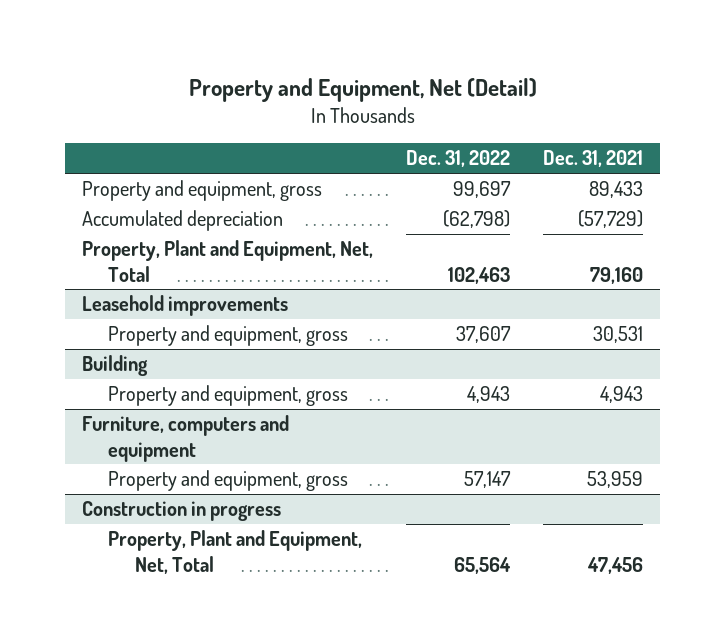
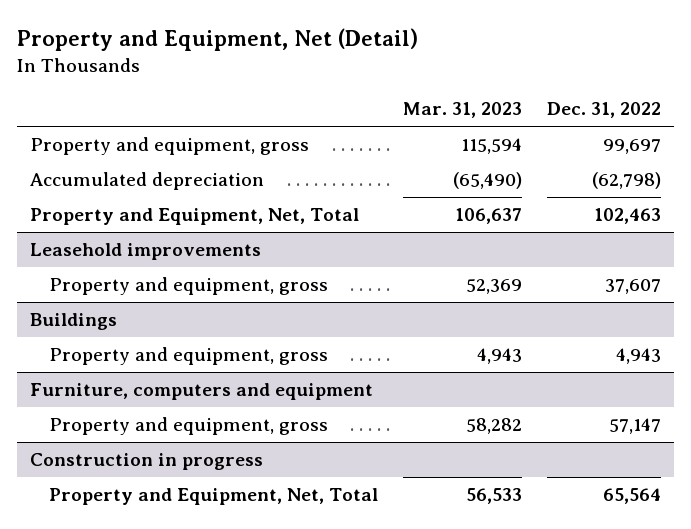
[543,150,644,168] Dec. 31, 2021 -> none
none -> [402,102,522,119] Mar. 31, 2023
[81,240,373,282] Property, Plant and Equipment, Net, Total -> [29,208,359,226] Property and Equipment, Net, Total
[81,355,148,377] Building -> [29,313,117,331] Buildings
[108,530,363,574] Property, Plant and Equipment, Net, Total -> [48,488,378,506] Property and Equipment, Net, Total

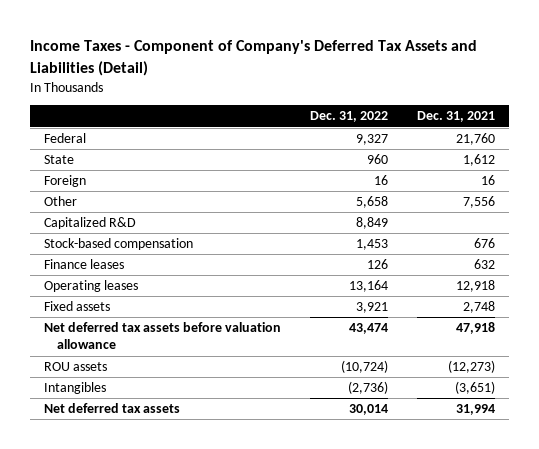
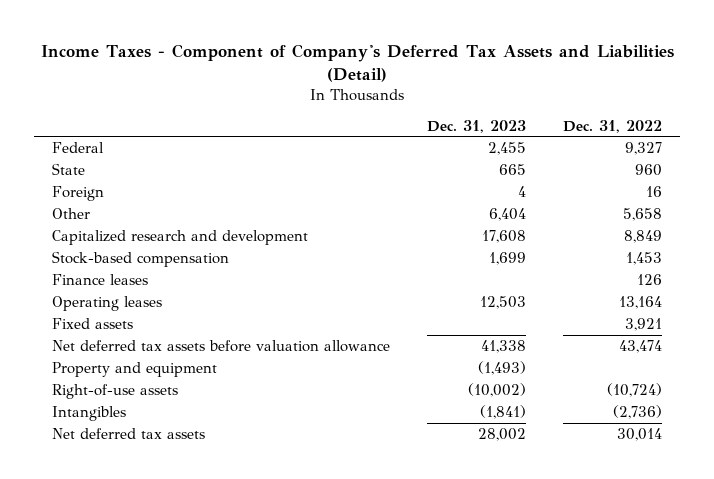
[416,111,495,123] Dec. 31, 2021 -> none
none -> [427,119,527,133] Dec. 31, 2023
[44,217,137,230] Capitalized R&D -> [52,229,309,245] Capitalized research and development
none -> [52,361,218,377] Property and equipment
[44,362,108,372] ROU assets -> [52,383,179,399] Right-of-use assets

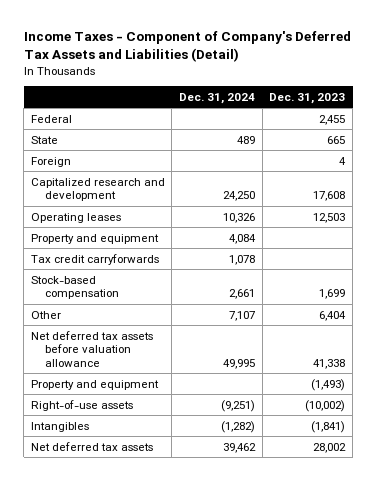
[562,119,662,133] Dec. 31, 2022 -> none
none -> [179,92,256,104] Dec. 31, 2024
[52,273,149,285] Finance leases -> none
[52,317,134,329] Fixed assets -> [30,233,159,244] Property and equipment
none -> [30,253,159,265] Tax credit carryforwards
[52,250,230,267] Stock-based compensation -> [30,275,120,300] Stock-based compensation
[52,207,91,219] Other -> [30,310,61,319] Other

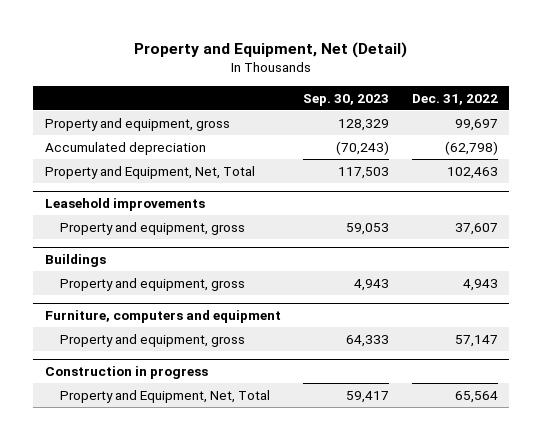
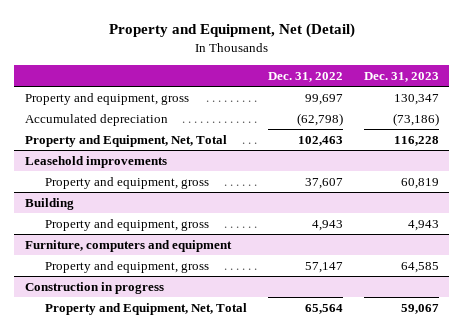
[303,93,390,106] Sep. 30, 2023 -> none
none -> [363,71,439,82] Dec. 31, 2023
[44,253,106,267] Buildings -> [24,197,74,210] Building

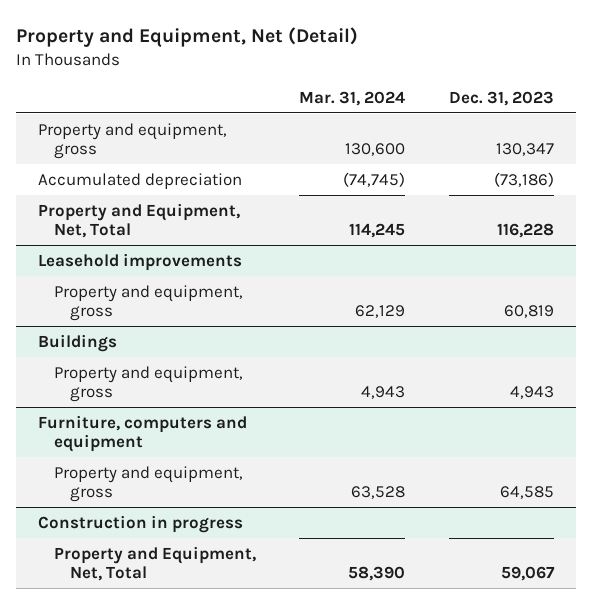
[267,71,343,82] Dec. 31, 2022 -> none
none -> [299,90,406,106] Mar. 31, 2024
[24,197,74,210] Building -> [37,333,117,352] Buildings

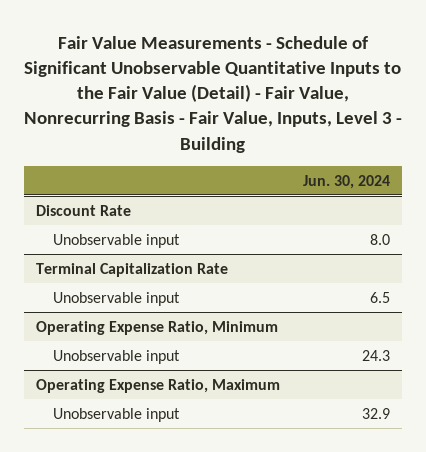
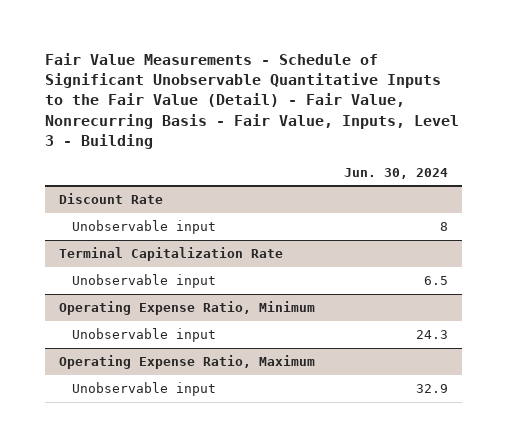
[370,233,391,245] 8.0 -> [440,222,449,232] 8

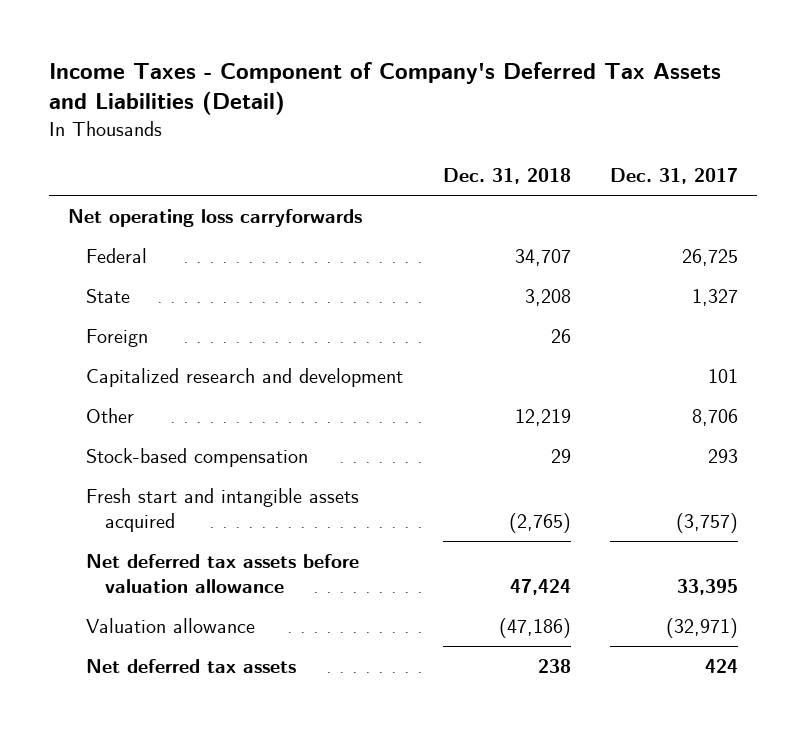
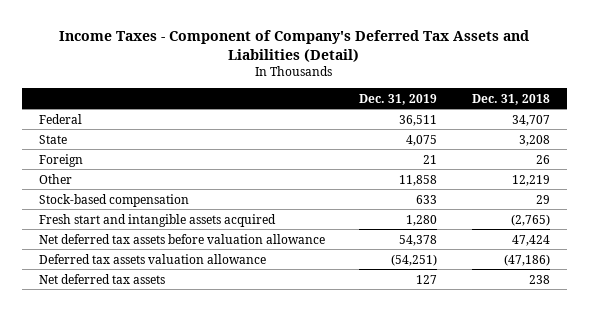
[609,168,738,185] Dec. 31, 2017 -> none
none -> [359,93,438,105] Dec. 31, 2019
[68,208,363,227] Net operating loss carryforwards -> none
[86,367,404,387] Capitalized research and development -> none
[86,617,256,633] Valuation allowance -> [39,253,267,264] Deferred tax assets valuation allowance

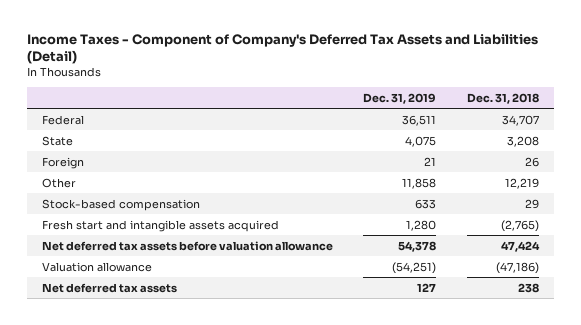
[39,253,267,264] Deferred tax assets valuation allowance -> [41,261,152,272] Valuation allowance

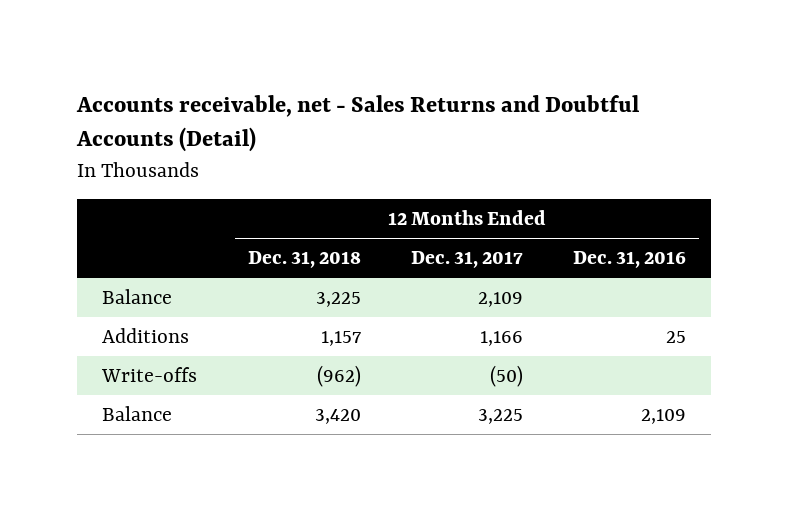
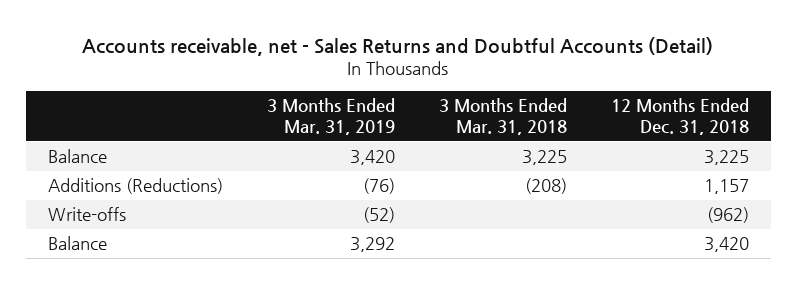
[410,251,523,269] Dec. 31, 2017 -> none
[573,251,687,269] Dec. 31, 2016 -> none
none -> [266,98,395,136] 3 Months Ended Mar. 31, 2019
none -> [438,98,567,136] 3 Months Ended Mar. 31, 2018
[102,327,190,343] Additions -> [48,178,224,195] Additions (Reductions)

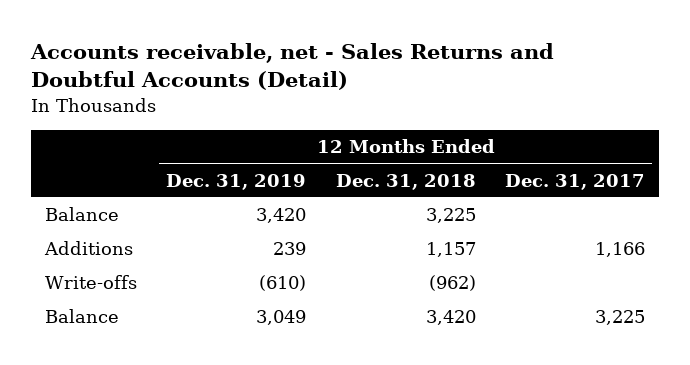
[266,98,395,136] 3 Months Ended Mar. 31, 2019 -> none
[438,98,567,136] 3 Months Ended Mar. 31, 2018 -> none
none -> [166,173,307,190] Dec. 31, 2019
none -> [504,173,645,190] Dec. 31, 2017
[48,178,224,195] Additions (Reductions) -> [44,241,134,256] Additions

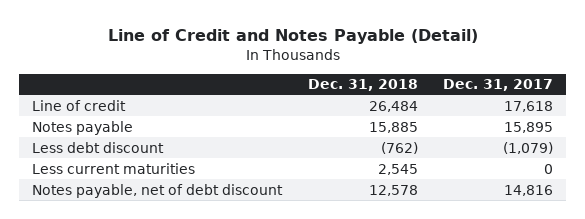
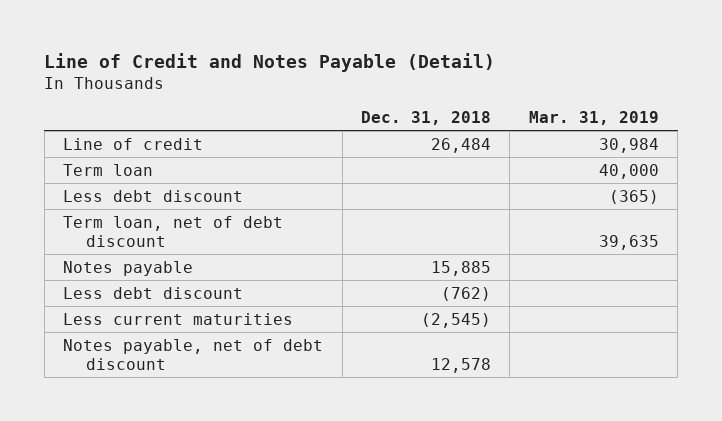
[443,79,554,92] Dec. 31, 2017 -> none
none -> [528,111,659,126] Mar. 31, 2019
none -> [63,163,154,176] Term loan
none -> [63,189,244,202] Less debt discount
none -> [63,215,284,247] Term loan, net of debt discount
[377,163,418,175] 2,545 -> [420,312,491,328] (2,545)

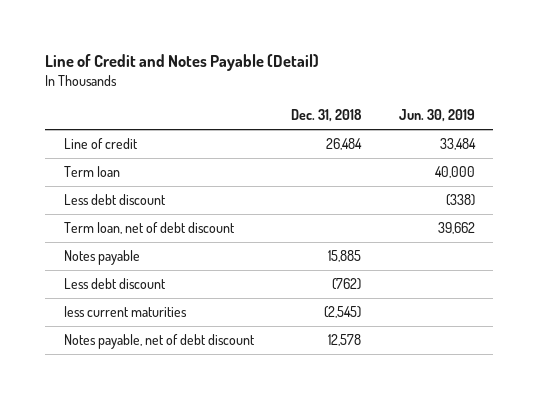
[528,111,659,126] Mar. 31, 2019 -> none
none -> [398,109,475,123] Jun. 30, 2019
[63,312,294,325] Less current maturities -> [64,306,188,318] less current maturities

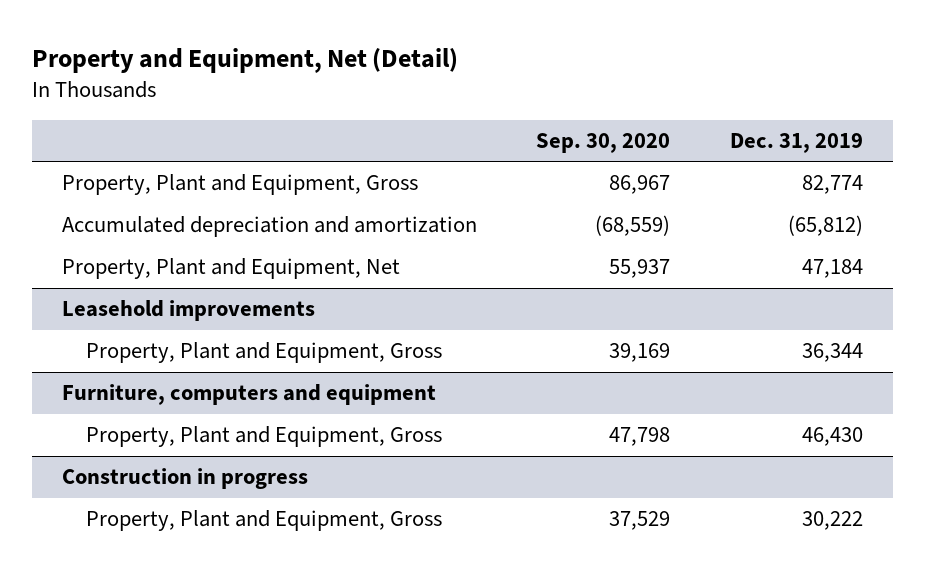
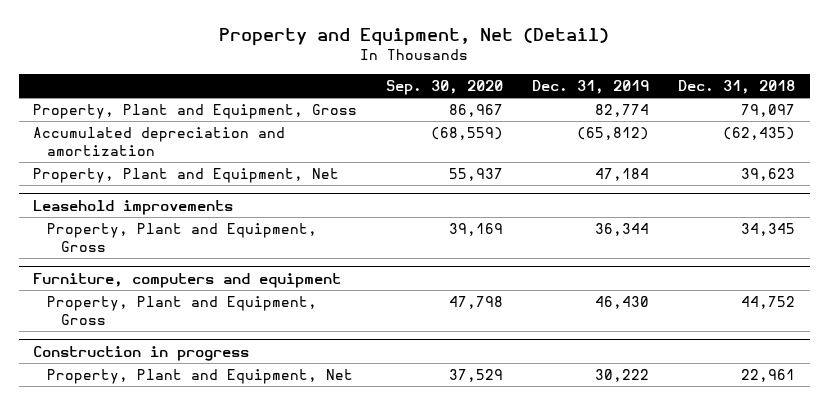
none -> [678,80,796,95] Dec. 31, 2018
[85,510,442,532] Property, Plant and Equipment, Gross -> [47,368,354,384] Property, Plant and Equipment, Net

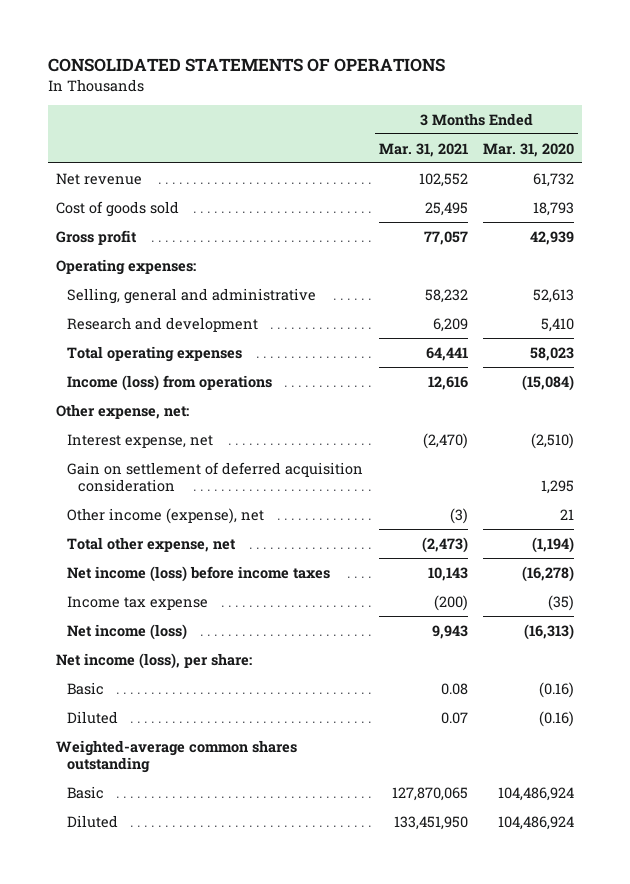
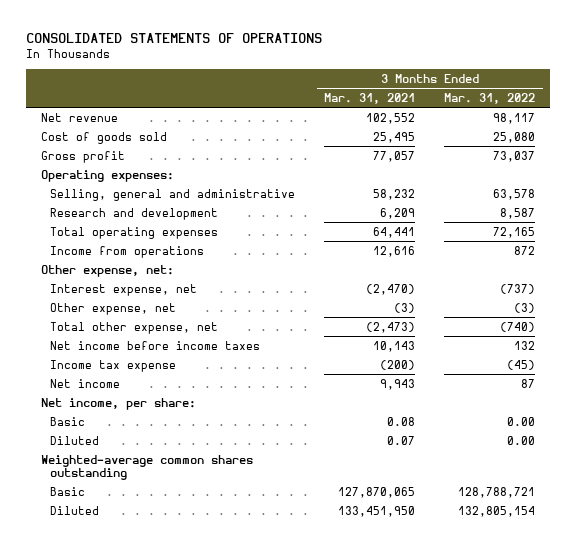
[483,142,575,157] Mar. 31, 2020 -> none
none -> [444,93,536,105] Mar. 31, 2022
[67,374,273,391] Income (loss) from operations -> [49,245,204,258] Income from operations
[67,461,364,493] Gain on settlement of deferred acquisition consideration -> none
[67,507,265,524] Other income (expense), net -> [49,302,176,315] Other expense, net
[67,565,331,582] Net income (loss) before income taxes -> [49,340,260,350] Net income before income taxes
[67,623,188,640] Net income (loss) -> [49,378,120,388] Net income
[55,652,252,669] Net income (loss), per share: -> [40,397,196,410] Net income, per share:

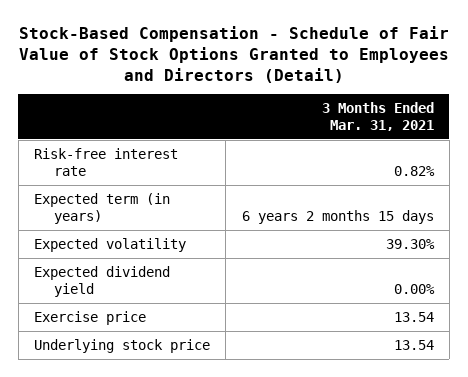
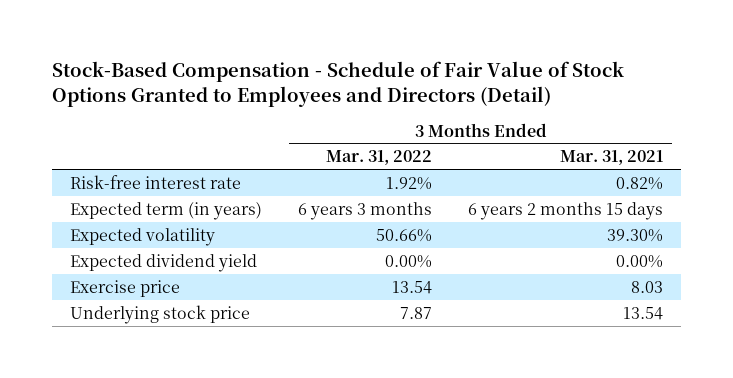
none -> [326,150,433,166] Mar. 31, 2022
[393,311,434,322] 13.54 -> [631,280,664,293] 8.03

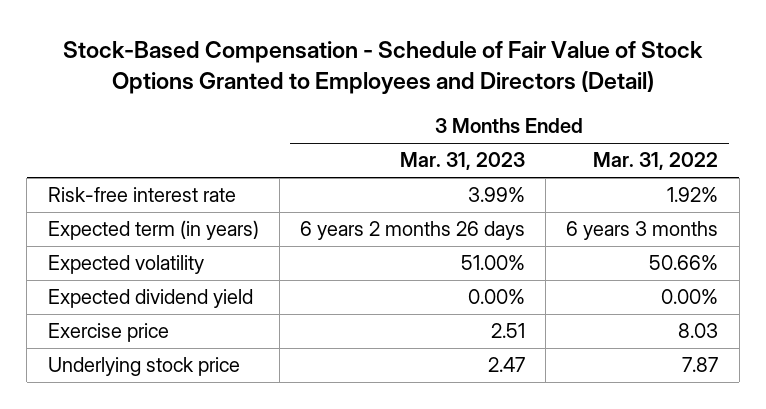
[560,150,664,166] Mar. 31, 2021 -> none
none -> [400,152,526,171] Mar. 31, 2023
[392,280,433,294] 13.54 -> [678,323,719,339] 8.03

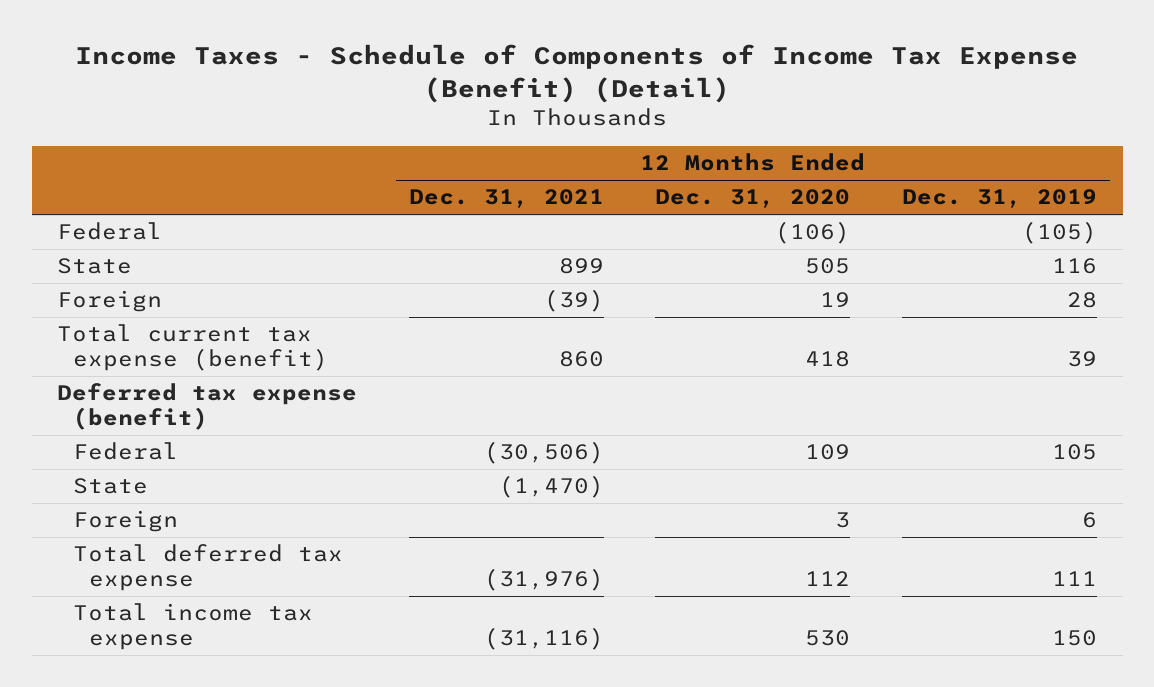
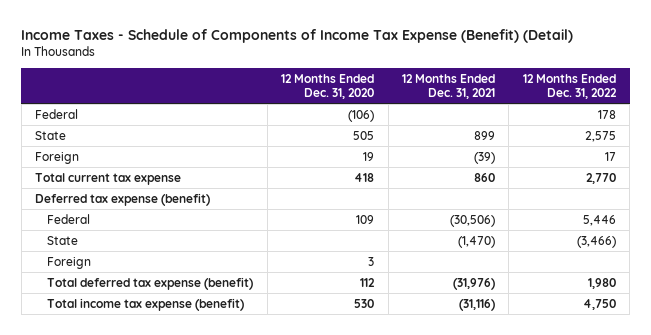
[901,189,1097,209] Dec. 31, 2019 -> none
none -> [522,73,617,100] 12 Months Ended Dec. 31, 2022
[57,324,329,371] Total current tax expense (benefit) -> [35,172,182,185] Total current tax expense
[73,544,344,591] Total deferred tax expense -> [47,276,254,290] Total deferred tax expense (benefit)
[73,603,314,650] Total income tax expense -> [47,297,245,311] Total income tax expense (benefit)

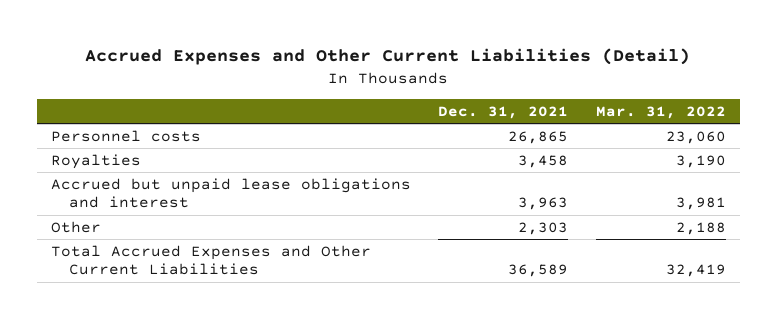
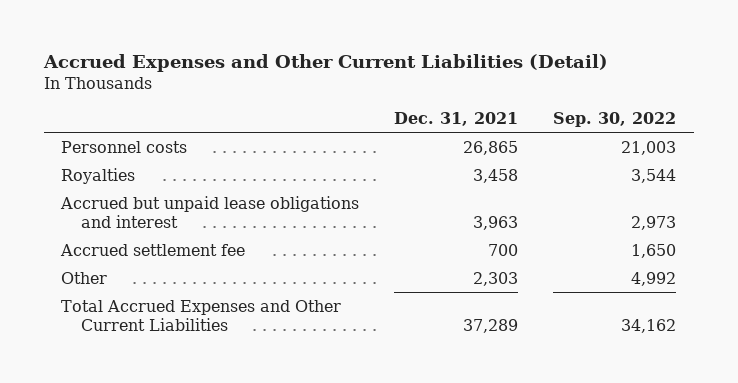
[596,105,727,119] Mar. 31, 2022 -> none
none -> [553,111,677,127] Sep. 30, 2022
none -> [60,243,246,256] Accrued settlement fee
[508,264,569,278] 36,589 -> [463,318,519,333] 37,289

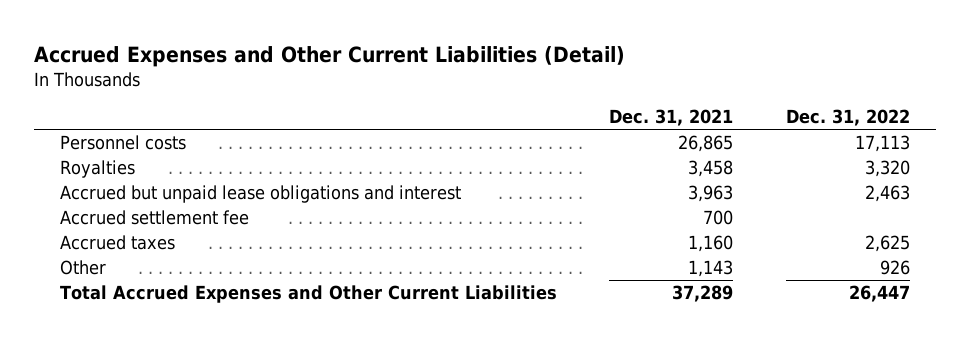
[553,111,677,127] Sep. 30, 2022 -> none
none -> [785,109,910,127] Dec. 31, 2022
none -> [60,235,176,251] Accrued taxes
[473,271,519,286] 2,303 -> [688,260,734,278] 1,143

